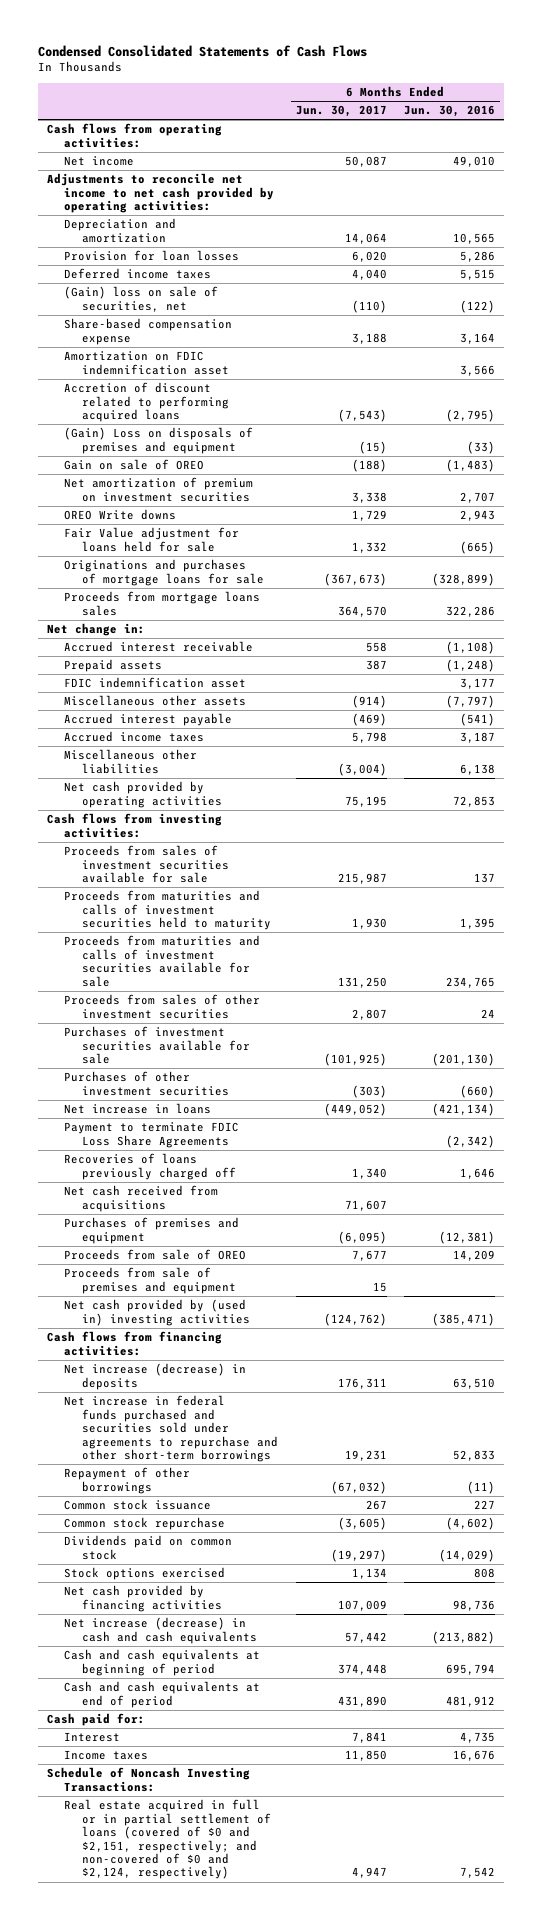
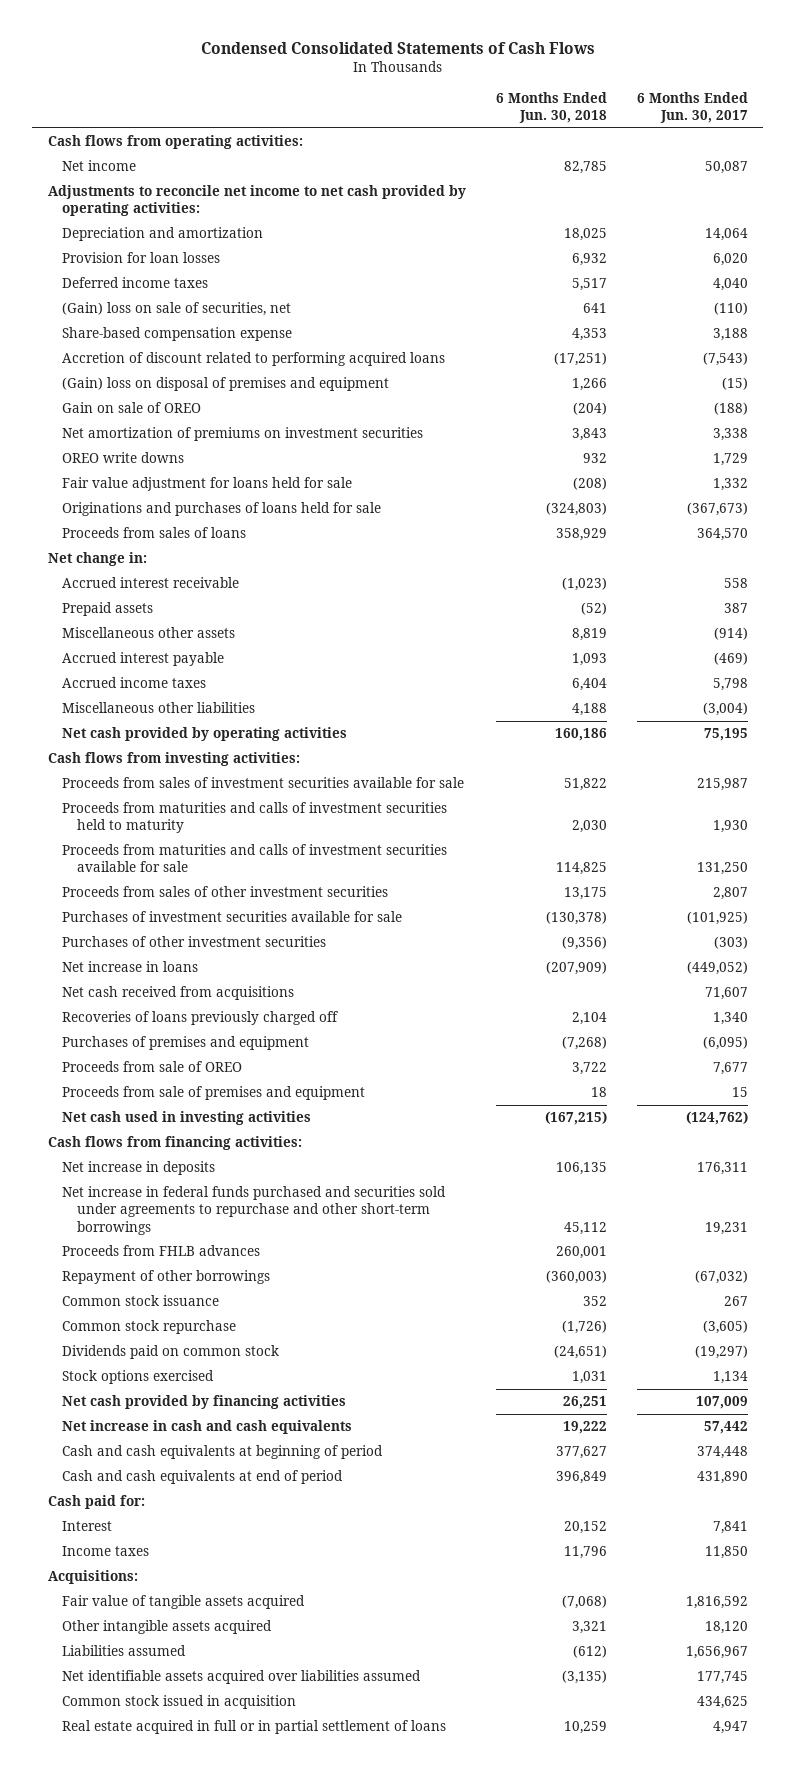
[404,105,496,118] Jun. 30, 2016 -> none
none -> [495,92,607,124] 6 Months Ended Jun. 30, 2018
[64,351,229,375] Amortization on FDIC indemnification asset -> none
[64,427,254,454] (Gain) Loss on disposals of premises and equipment -> [62,377,390,392] (Gain) loss on disposal of premises and equipment
[64,477,254,502] Net amortization of premium on investment securities -> [62,427,424,442] Net amortization of premiums on investment securities
[64,509,177,521] OREO Write downs -> [62,452,185,464] OREO write downs
[64,527,240,552] Fair Value adjustment for loans held for sale -> [62,477,353,492] Fair value adjustment for loans held for sale
[64,559,264,586] Originations and purchases of mortgage loans for sale -> [62,502,382,517] Originations and purchases of loans held for sale
[64,591,261,616] Proceeds from mortgage loans sales -> [62,527,247,539] Proceeds from sales of loans
[64,677,247,689] FDIC indemnification asset -> none
[64,1122,240,1148] Payment to terminate FDIC Loss Share Agreements -> none
[64,1153,236,1180] Recoveries of loans previously charged off -> [62,1011,339,1026] Recoveries of loans previously charged off
[64,1299,250,1326] Net cash provided by (used in) investing activities -> [62,1111,312,1126] Net cash used in investing activities
[64,1363,247,1390] Net increase (decrease) in deposits -> [62,1161,216,1176] Net increase in deposits
none -> [62,1245,261,1257] Proceeds from FHLB advances
[64,1617,257,1644] Net increase (decrease) in cash and cash equivalents -> [62,1420,353,1435] Net increase in cash and cash equivalents
[47,1767,251,1792] Schedule of Noncash Investing Transactions: -> none
none -> [47,1570,138,1585] Acquisitions:
none -> [62,1595,306,1610] Fair value of tangible assets acquired
none -> [62,1620,273,1635] Other intangible assets acquired
none -> [62,1645,187,1657] Liabilities assumed
none -> [62,1670,422,1685] Net identifiable assets acquired over liabilities assumed
none -> [62,1695,297,1710] Common stock issued in acquisition
[64,1799,271,1880] Real estate acquired in full or in partial settlement of loans (covered of $0 and $2,151, respectively; and non-covered of $0 and $2,124, respectively) -> [62,1720,447,1735] Real estate acquired in full or in partial settlement of loans

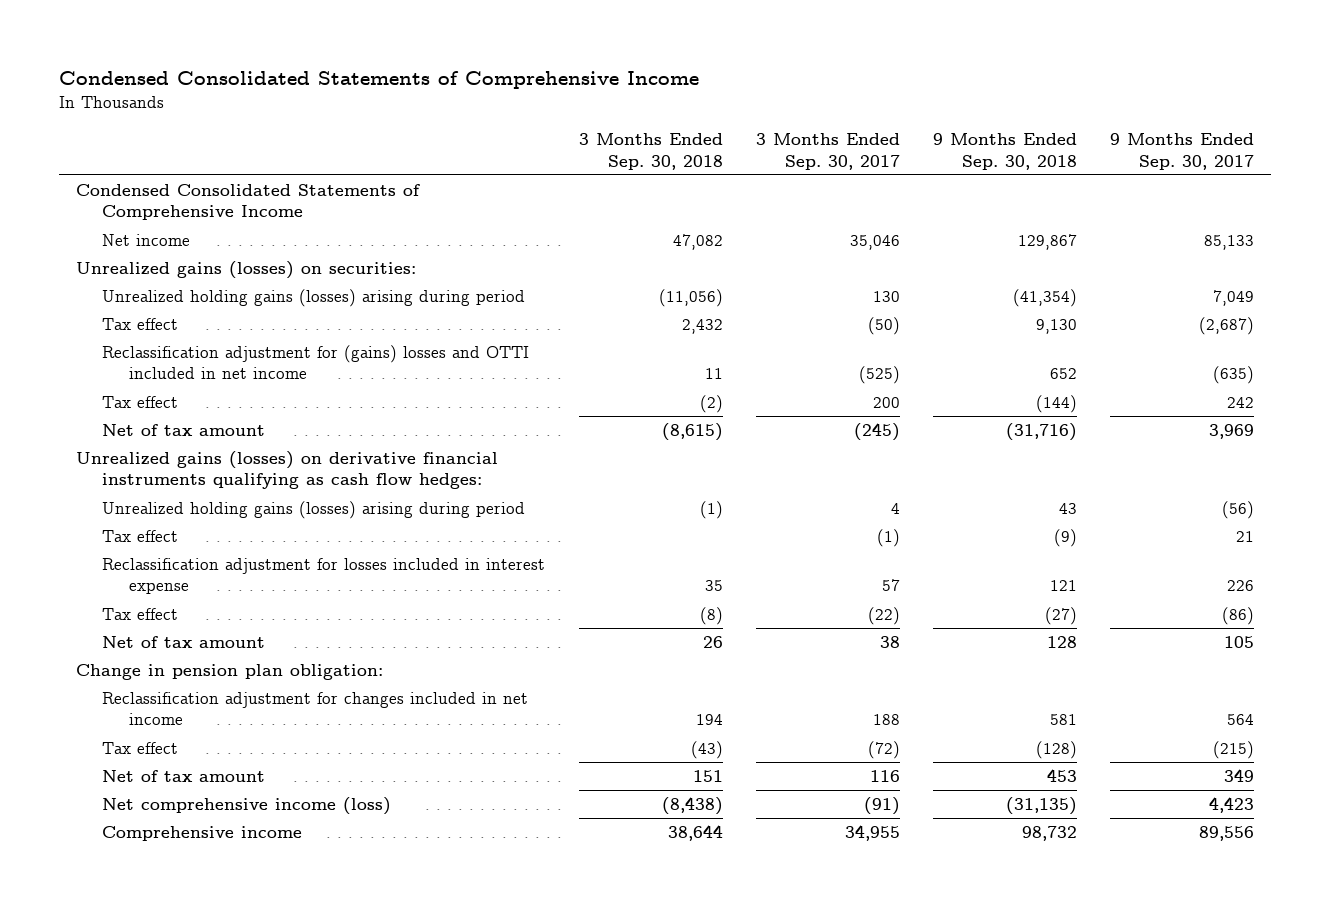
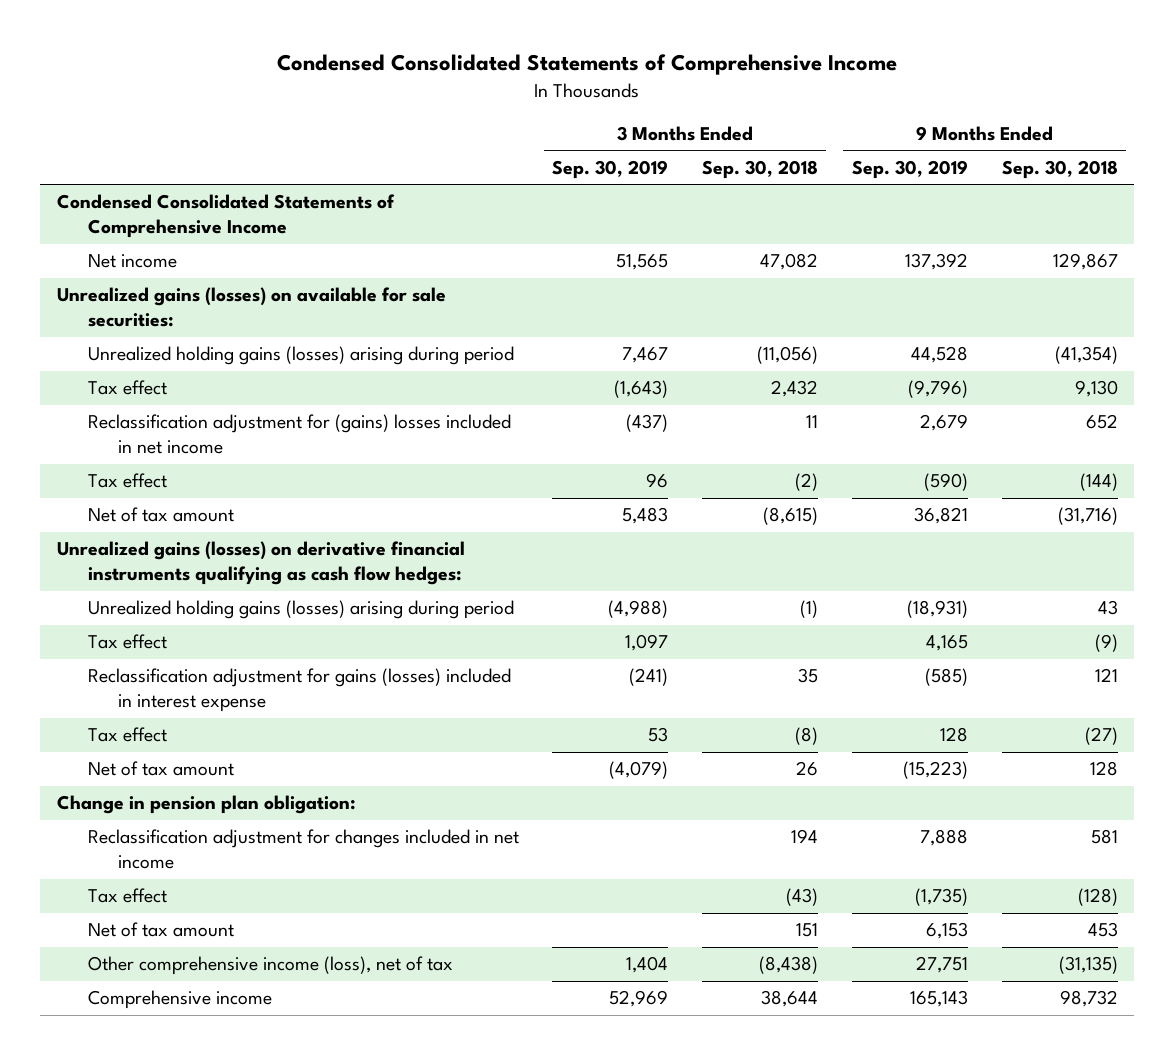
[755,133,900,170] 3 Months Ended Sep. 30, 2017 -> none
[1110,133,1255,170] 9 Months Ended Sep. 30, 2017 -> none
none -> [552,159,669,179] Sep. 30, 2019
none -> [851,159,968,179] Sep. 30, 2019
[75,260,416,279] Unrealized gains (losses) on securities: -> [57,287,447,328] Unrealized gains (losses) on available for sale securities:
[102,344,530,380] Reclassification adjustment for (gains) losses and OTTI included in net income -> [87,414,511,455] Reclassification adjustment for (gains) losses included in net income
[102,557,546,595] Reclassification adjustment for losses included in interest expense -> [87,668,511,713] Reclassification adjustment for gains (losses) included in interest expense
[102,796,392,815] Net comprehensive income (loss) -> [87,956,453,976] Other comprehensive income (loss), net of tax

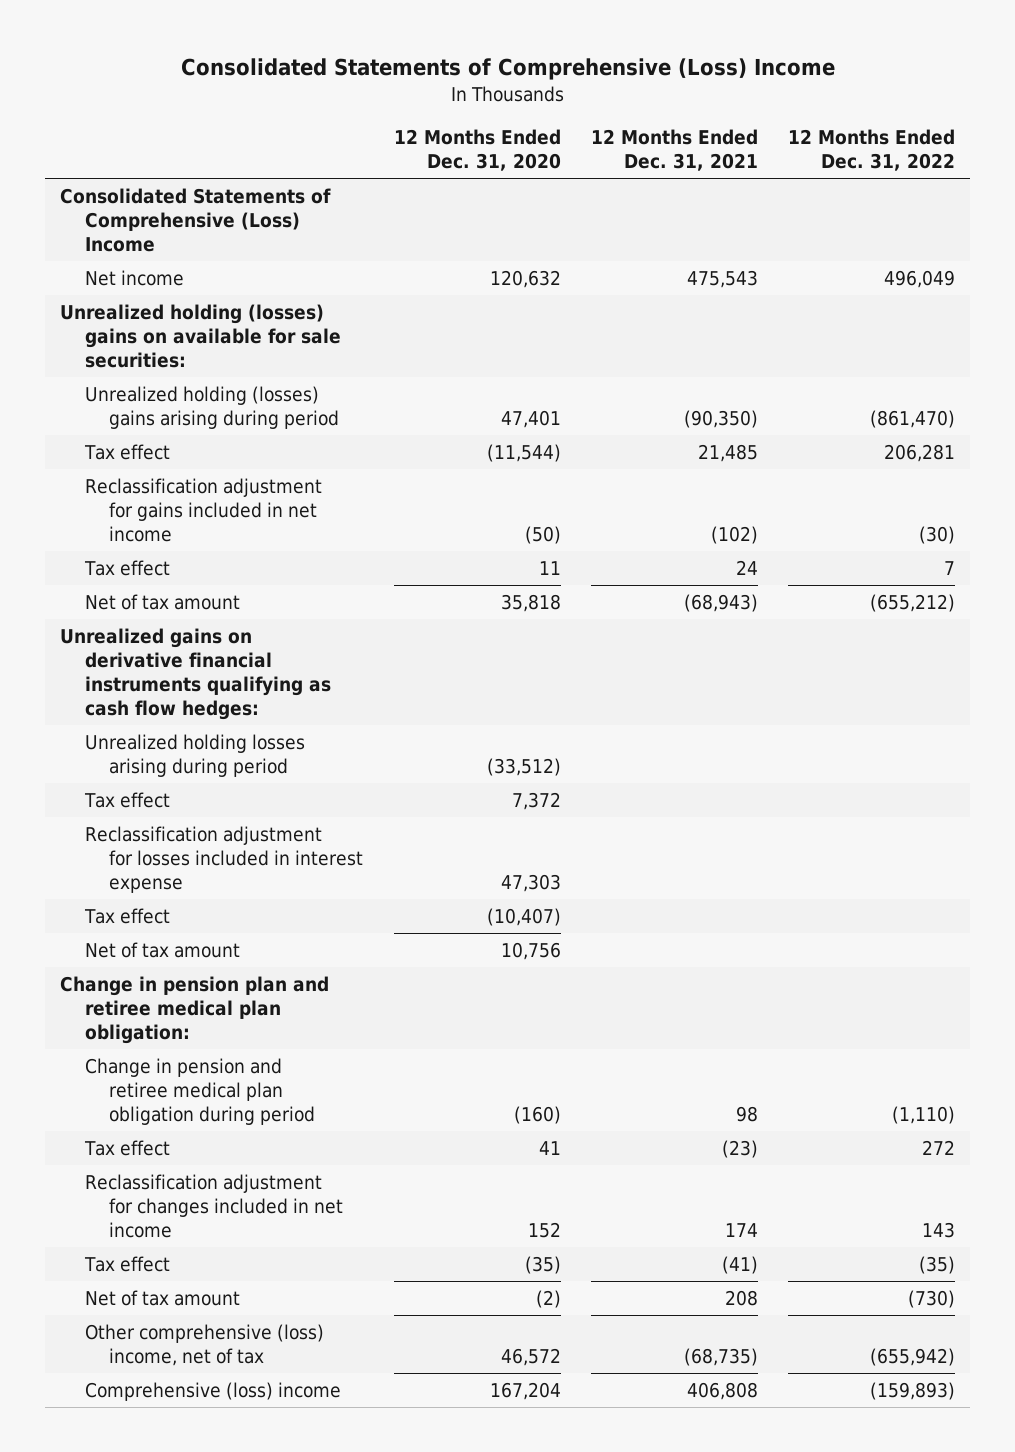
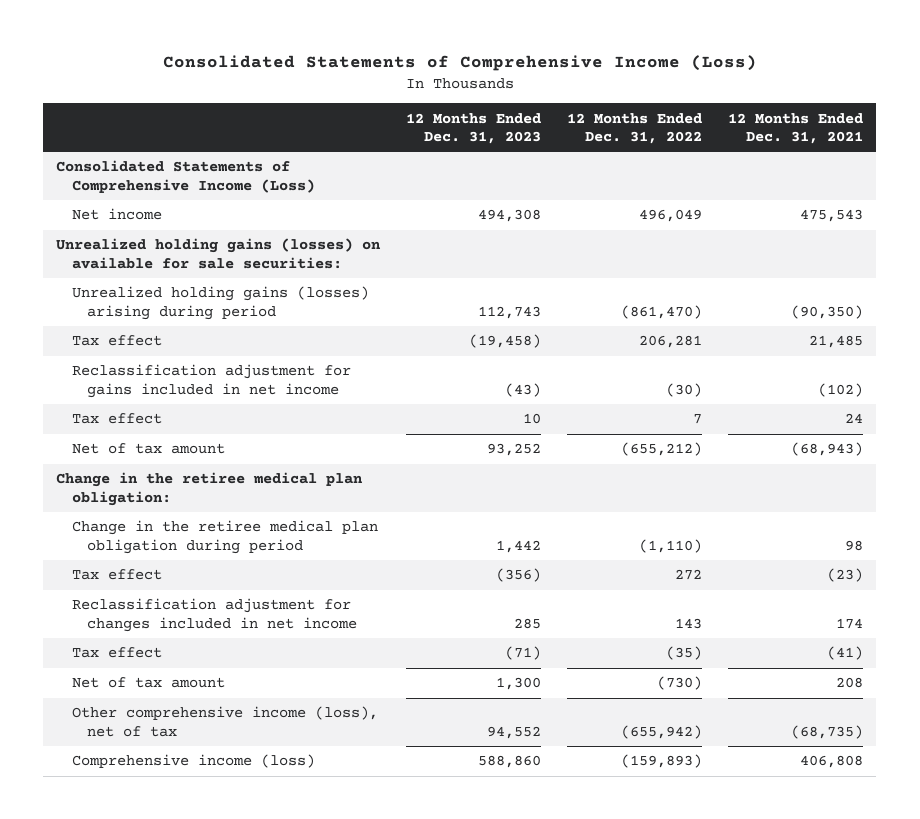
[180,57,835,80] Consolidated Statements of Comprehensive (Loss) Income -> [162,55,757,72] Consolidated Statements of Comprehensive Income (Loss)
[393,129,561,172] 12 Months Ended Dec. 31, 2020 -> none
none -> [406,112,542,145] 12 Months Ended Dec. 31, 2023
[60,187,332,253] Consolidated Statements of Comprehensive (Loss) Income -> [56,160,315,193] Consolidated Statements of Comprehensive Income (Loss)
[60,303,341,369] Unrealized holding (losses) gains on available for sale securities: -> [56,238,382,269] Unrealized holding gains (losses) on available for sale securities:
[84,385,340,430] Unrealized holding (losses) gains arising during period -> [71,286,369,320] Unrealized holding gains (losses) arising during period
[60,627,331,721] Unrealized gains on derivative financial instruments qualifying as cash flow hedges: -> none
[84,733,305,778] Unrealized holding losses arising during period -> none
[83,791,170,808] Tax effect -> none
[84,825,364,894] Reclassification adjustment for losses included in interest expense -> none
[83,907,170,924] Tax effect -> none
[84,941,240,958] Net of tax amount -> none
[60,975,330,1045] Change in pension plan and retiree medical plan obligation: -> [56,472,364,506] Change in the retiree medical plan obligation:
[84,1057,316,1126] Change in pension and retiree medical plan obligation during period -> [71,520,378,554] Change in the retiree medical plan obligation during period
[84,1323,324,1367] Other comprehensive (loss) income, net of tax -> [71,706,378,737] Other comprehensive income (loss), net of tax
[84,1381,341,1401] Comprehensive (loss) income -> [71,754,315,769] Comprehensive income (loss)

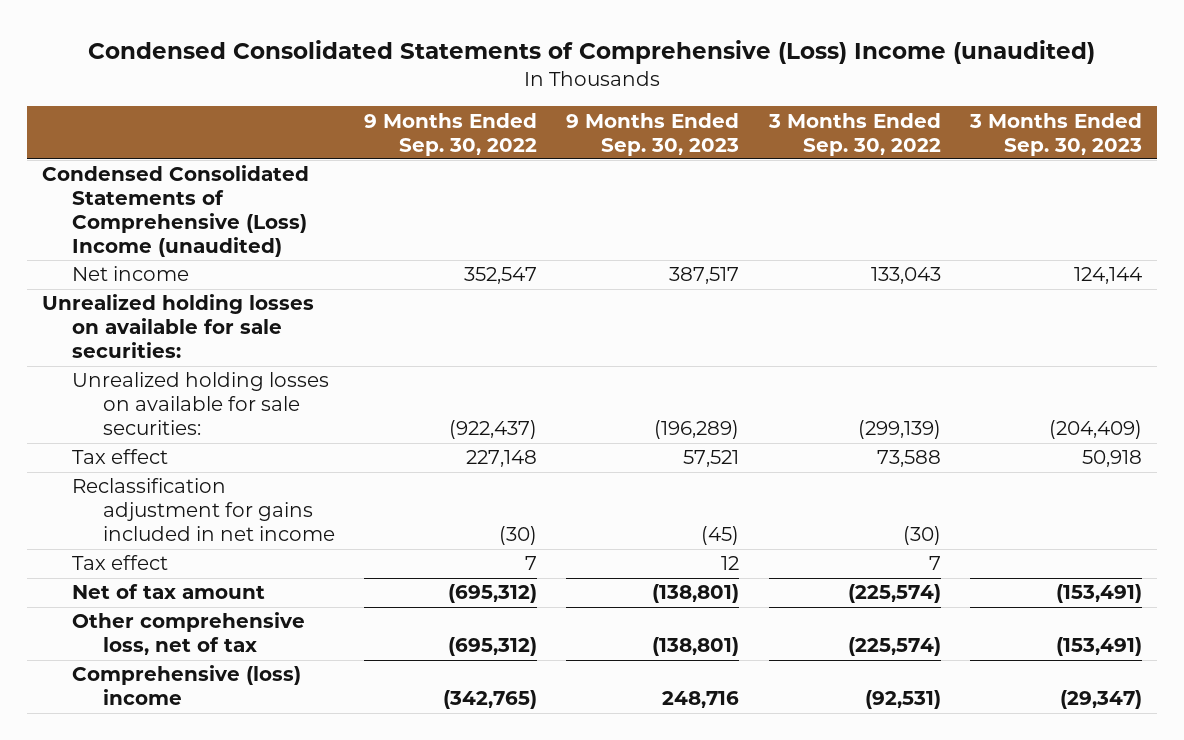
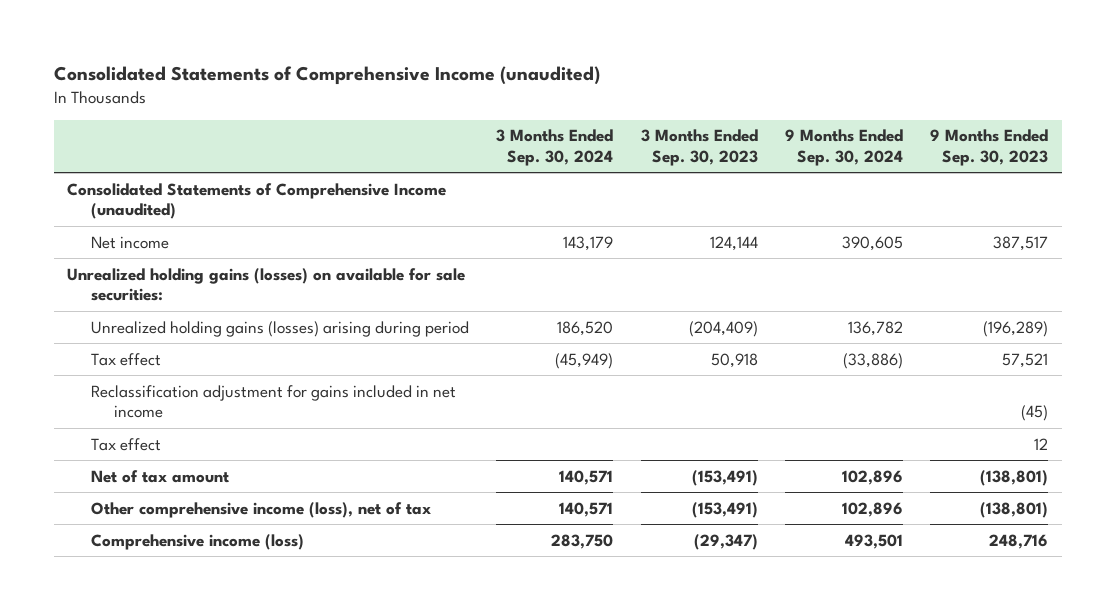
[88,39,1096,64] Condensed Consolidated Statements of Comprehensive (Loss) Income (unaudited) -> [53,65,600,85] Consolidated Statements of Comprehensive Income (unaudited)
[364,112,538,156] 9 Months Ended Sep. 30, 2022 -> none
[767,112,941,156] 3 Months Ended Sep. 30, 2022 -> none
none -> [496,129,614,166] 3 Months Ended Sep. 30, 2024
none -> [784,129,903,166] 9 Months Ended Sep. 30, 2024
[42,165,310,258] Condensed Consolidated Statements of Comprehensive (Loss) Income (unaudited) -> [67,182,447,220] Consolidated Statements of Comprehensive Income (unaudited)
[42,294,315,359] Unrealized holding losses on available for sale securities: -> [67,267,466,302] Unrealized holding gains (losses) on available for sale securities:
[72,372,330,436] Unrealized holding losses on available for sale securities: -> [90,320,469,337] Unrealized holding gains (losses) arising during period
[72,612,306,656] Other comprehensive loss, net of tax -> [90,501,431,518] Other comprehensive income (loss), net of tax
[72,665,302,706] Comprehensive (loss) income -> [90,533,304,550] Comprehensive income (loss)

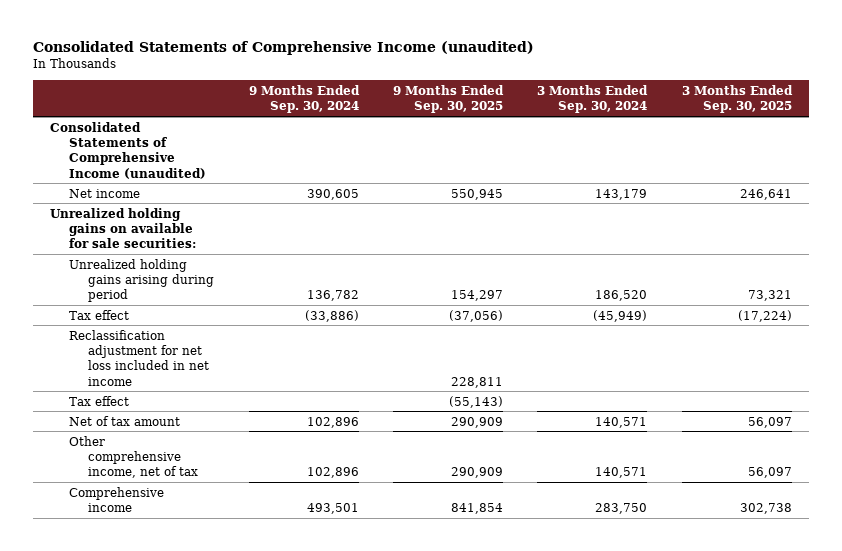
[640,129,758,166] 3 Months Ended Sep. 30, 2023 -> none
[930,129,1049,166] 9 Months Ended Sep. 30, 2023 -> none
none -> [393,85,505,114] 9 Months Ended Sep. 30, 2025
none -> [681,85,793,114] 3 Months Ended Sep. 30, 2025
[67,267,466,302] Unrealized holding gains (losses) on available for sale securities: -> [49,207,197,249] Unrealized holding gains on available for sale securities:
[90,320,469,337] Unrealized holding gains (losses) arising during period -> [69,258,215,303] Unrealized holding gains arising during period
[90,384,456,419] Reclassification adjustment for gains included in net income -> [69,329,210,386] Reclassification adjustment for net loss included in net income
[90,501,431,518] Other comprehensive income (loss), net of tax -> [69,435,199,479] Other comprehensive income, net of tax
[90,533,304,550] Comprehensive income (loss) -> [69,486,165,512] Comprehensive income

